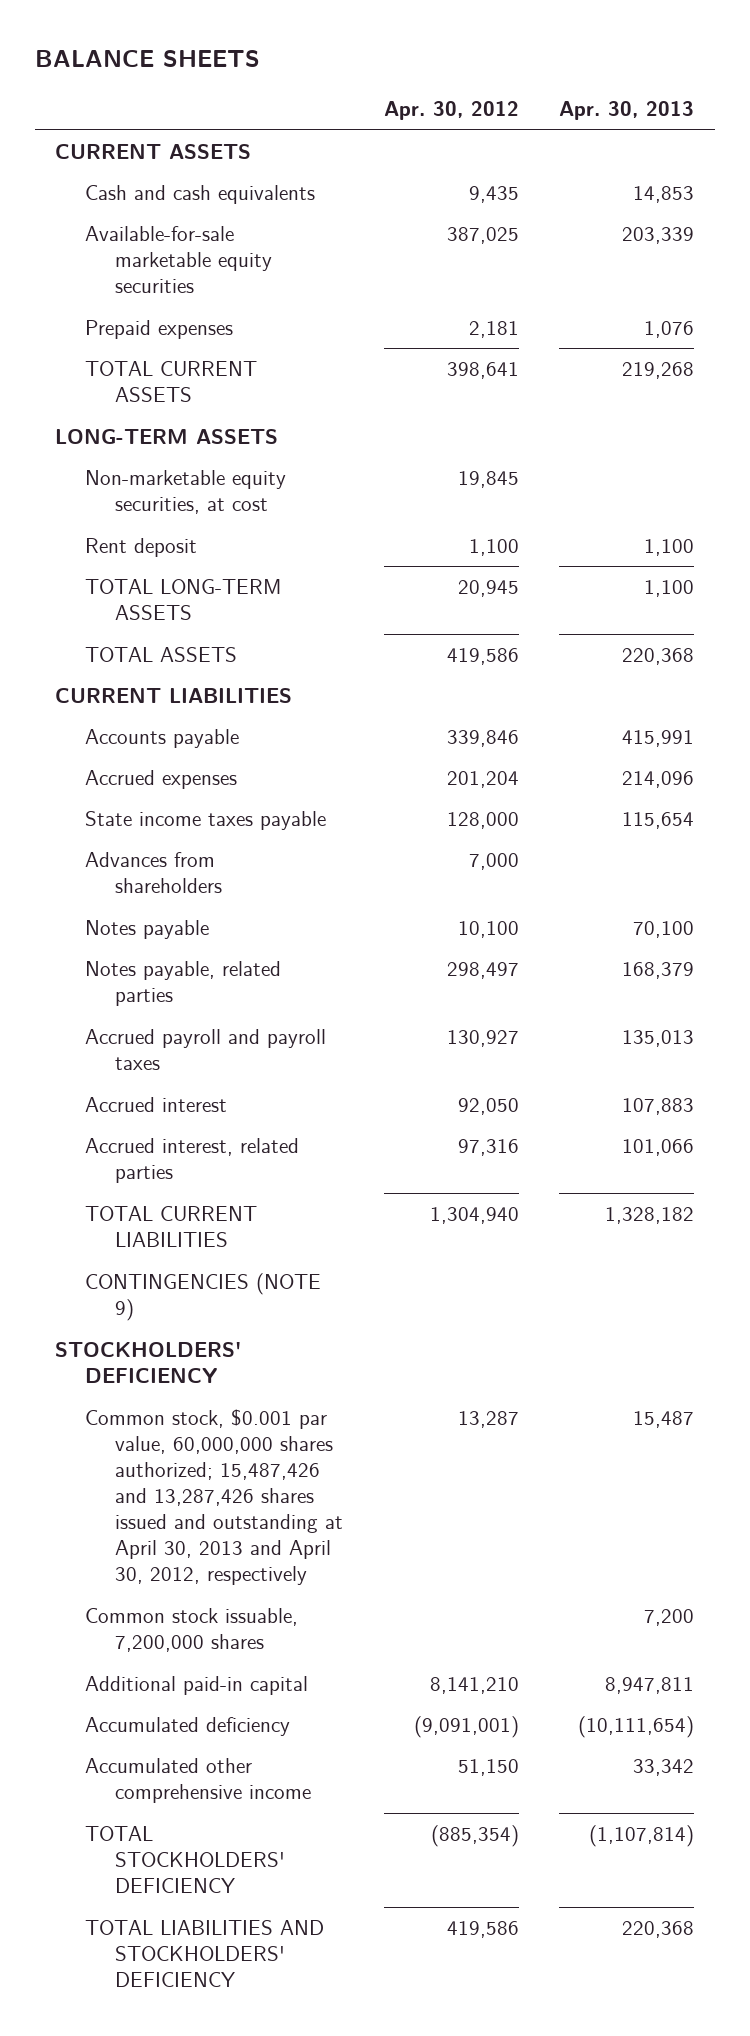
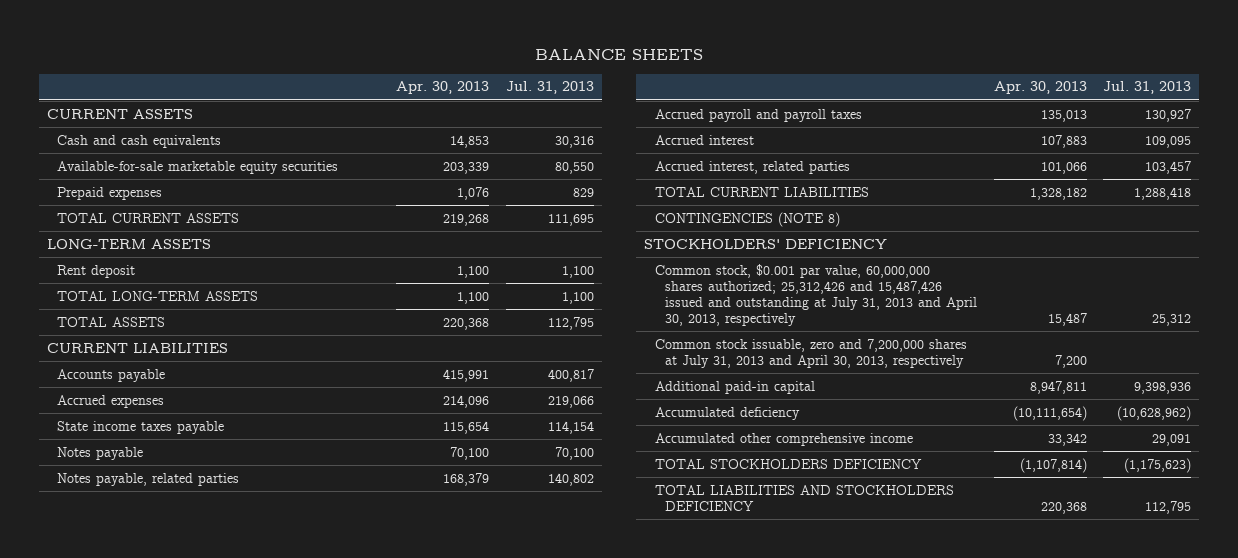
[383,101,519,121] Apr. 30, 2012 -> none
none -> [505,81,594,95] Jul. 31, 2013
[85,470,287,515] Non-marketable equity securities, at cost -> none
[85,852,222,894] Advances from shareholders -> none
[85,1273,322,1322] CONTINGENCIES (NOTE 9) -> [654,211,840,227] CONTINGENCIES (NOTE 8)
[85,1409,343,1586] Common stock, $0.001 par value, 60,000,000 shares authorized; 15,487,426 and 13,287,426 shares issued and outstanding at April 30, 2013 and April 30, 2012, respectively -> [654,263,978,327] Common stock, $0.001 par value, 60,000,000 shares authorized; 25,312,426 and 15,487,426 issued and outstanding at July 31, 2013 and April 30, 2013, respectively
[85,1608,299,1653] Common stock issuable, 7,200,000 shares -> [654,338,967,368] Common stock issuable, zero and 7,200,000 shares at July 31, 2013 and April 30, 2013, respectively
[85,1826,285,1894] TOTAL STOCKHOLDERS' DEFICIENCY -> [654,458,922,469] TOTAL STOCKHOLDERS DEFICIENCY
[85,1920,325,1988] TOTAL LIABILITIES AND STOCKHOLDERS' DEFICIENCY -> [654,484,954,511] TOTAL LIABILITIES AND STOCKHOLDERS DEFICIENCY

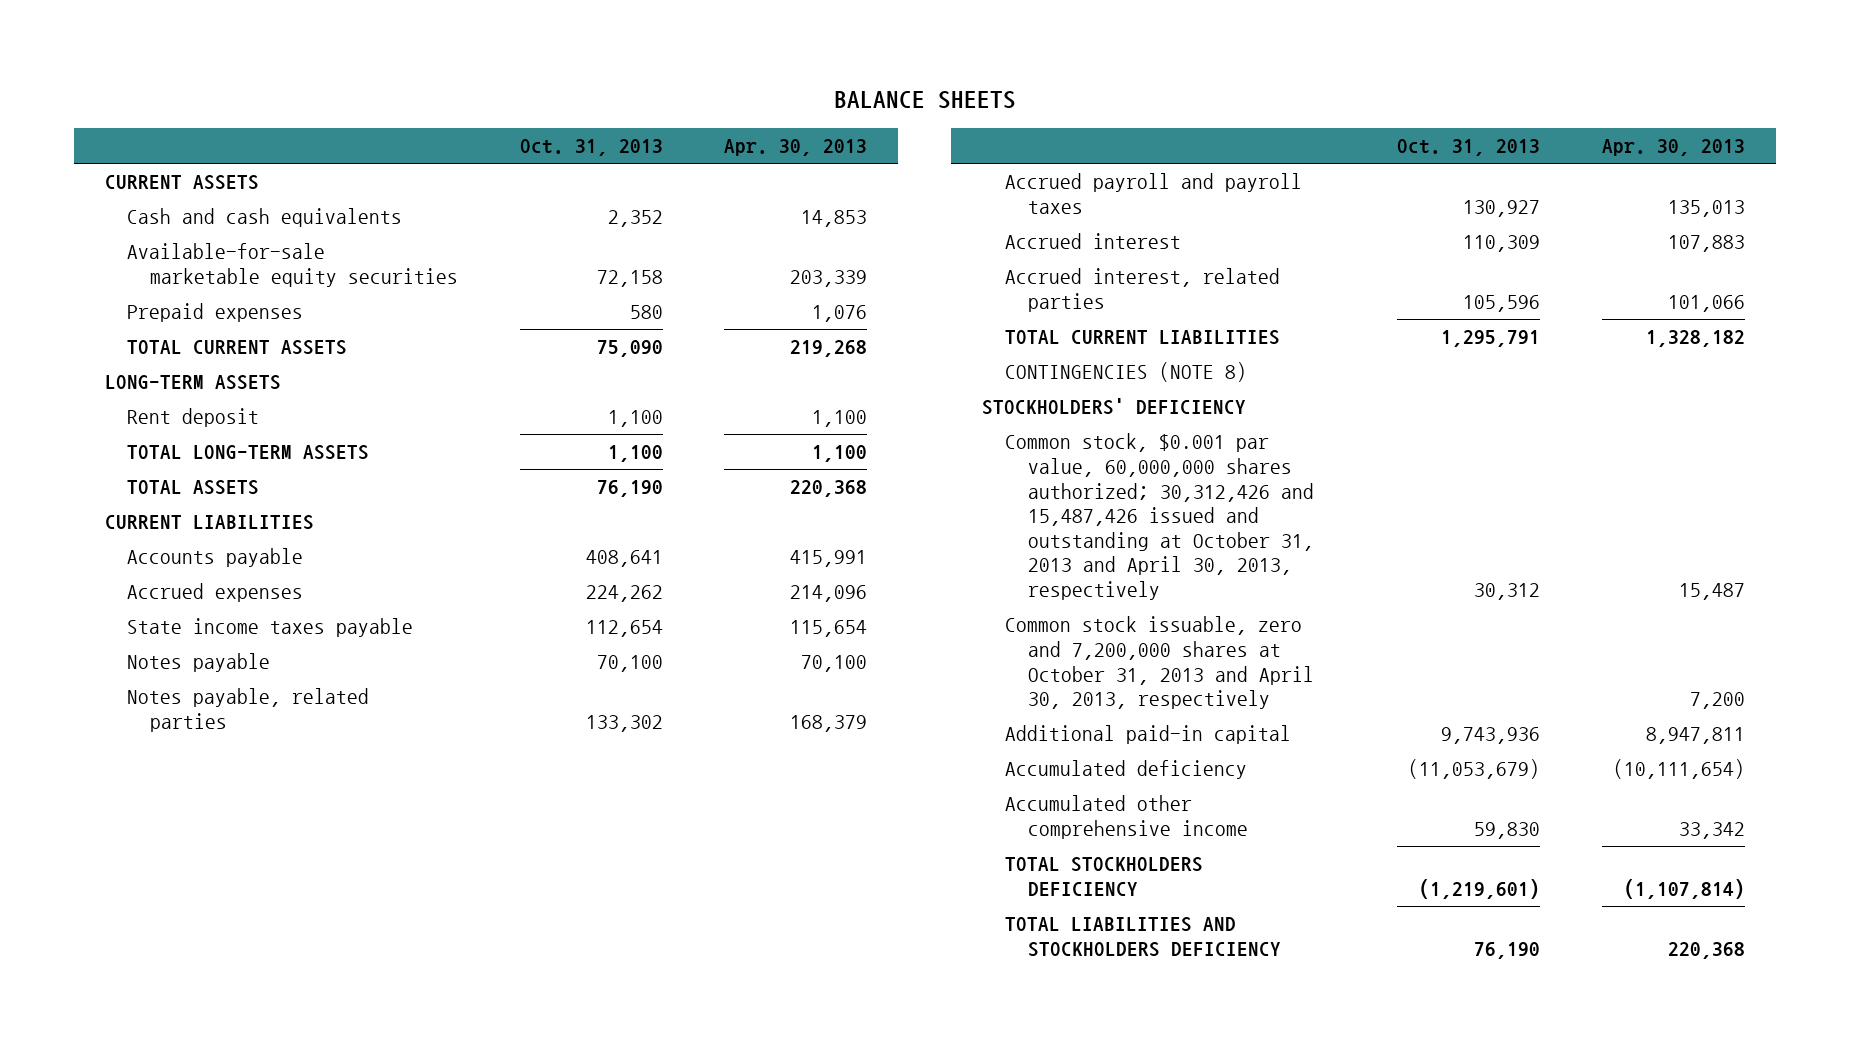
[505,81,594,95] Jul. 31, 2013 -> none
none -> [519,139,663,157] Oct. 31, 2013
[654,263,978,327] Common stock, $0.001 par value, 60,000,000 shares authorized; 25,312,426 and 15,487,426 issued and outstanding at July 31, 2013 and April 30, 2013, respectively -> [1004,433,1314,601] Common stock, $0.001 par value, 60,000,000 shares authorized; 30,312,426 and 15,487,426 issued and outstanding at October 31, 2013 and April 30, 2013, respectively
[654,338,967,368] Common stock issuable, zero and 7,200,000 shares at July 31, 2013 and April 30, 2013, respectively -> [1004,616,1314,710] Common stock issuable, zero and 7,200,000 shares at October 31, 2013 and April 30, 2013, respectively

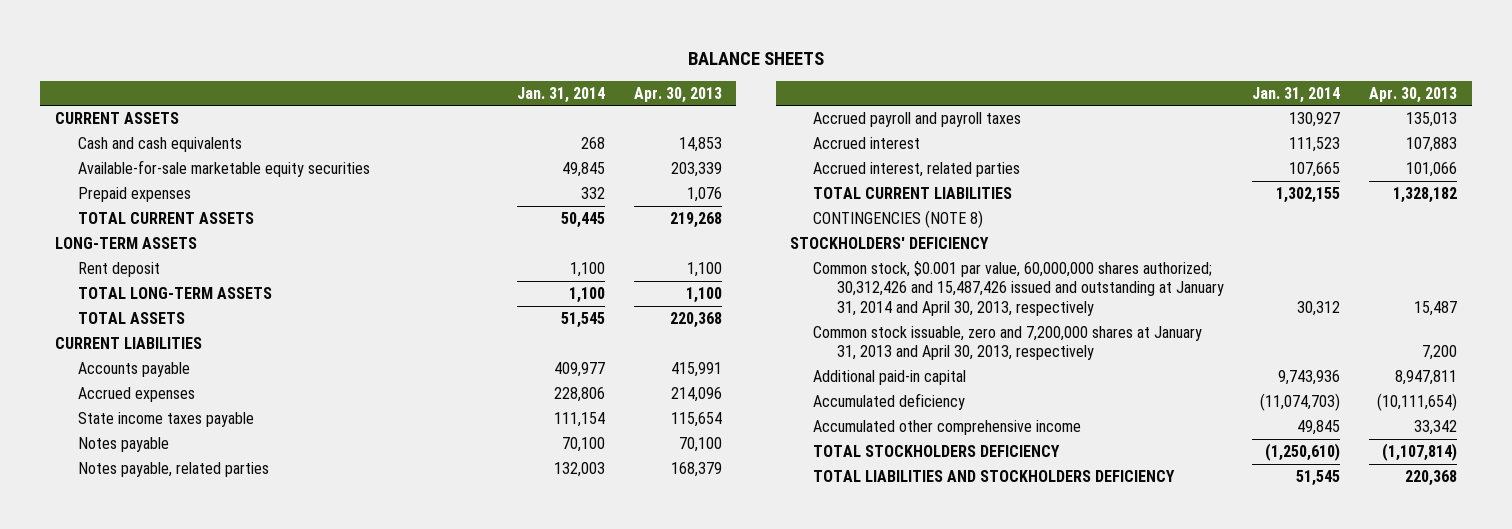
[519,139,663,157] Oct. 31, 2013 -> none
none -> [516,86,605,103] Jan. 31, 2014
[1004,433,1314,601] Common stock, $0.001 par value, 60,000,000 shares authorized; 30,312,426 and 15,487,426 issued and outstanding at October 31, 2013 and April 30, 2013, respectively -> [813,260,1224,316] Common stock, $0.001 par value, 60,000,000 shares authorized; 30,312,426 and 15,487,426 issued and outstanding at January 31, 2014 and April 30, 2013, respectively
[1004,616,1314,710] Common stock issuable, zero and 7,200,000 shares at October 31, 2013 and April 30, 2013, respectively -> [813,325,1203,361] Common stock issuable, zero and 7,200,000 shares at January 31, 2013 and April 30, 2013, respectively

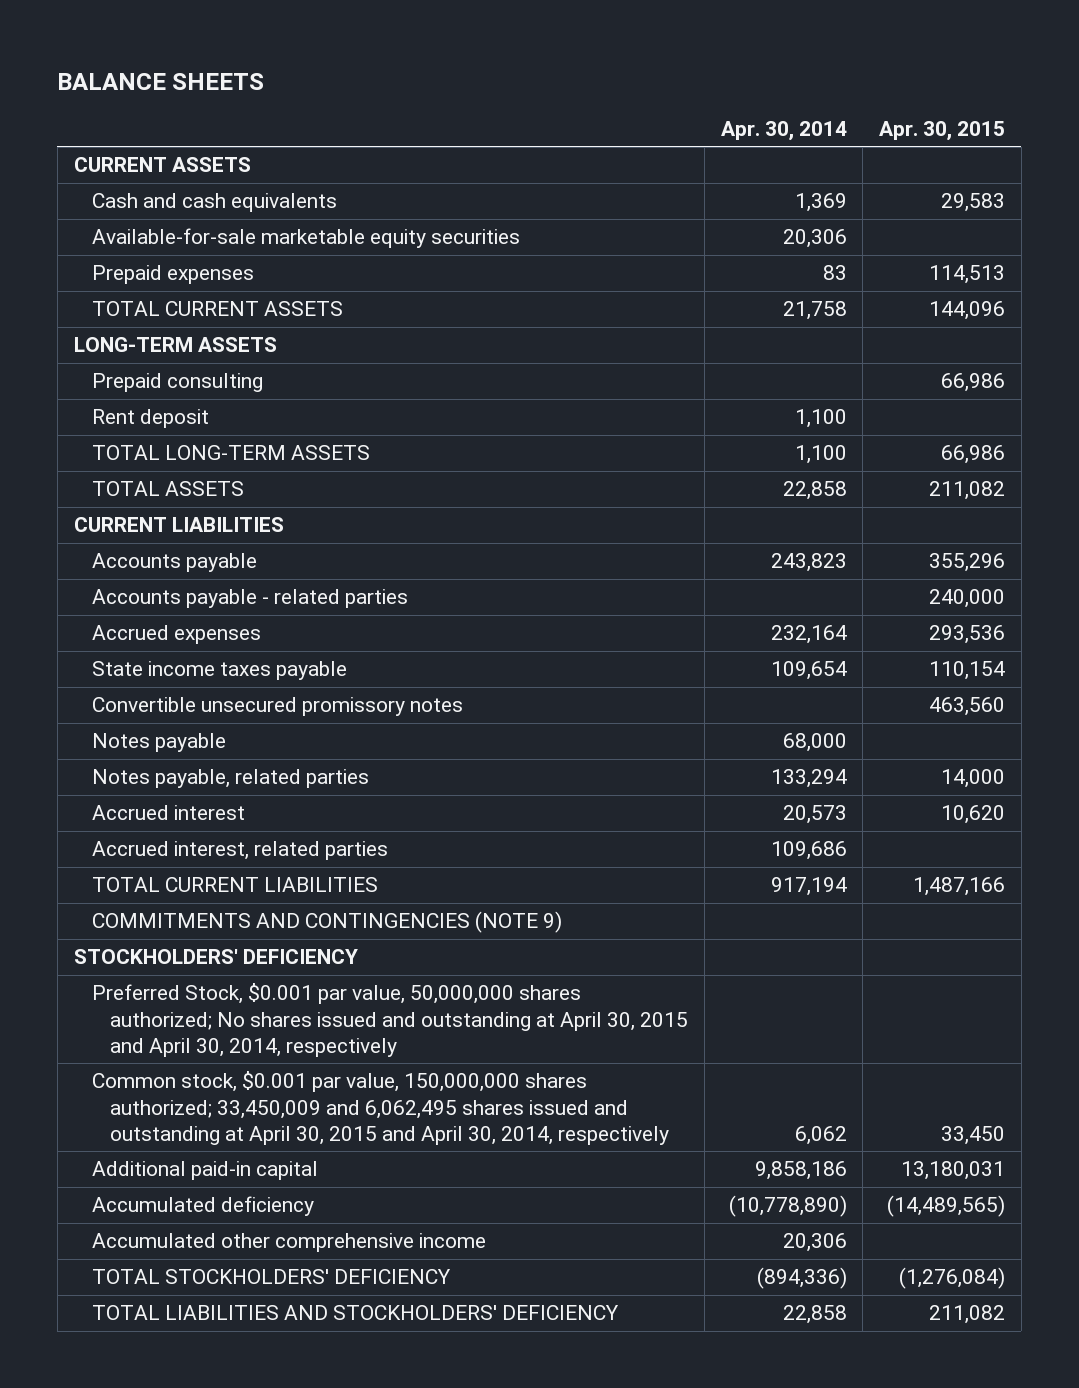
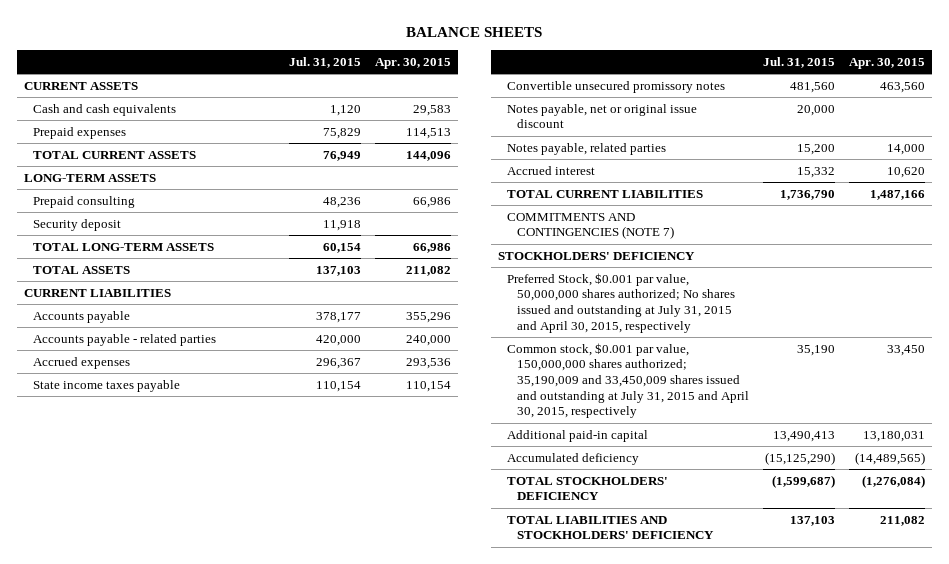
[720,121,847,142] Apr. 30, 2014 -> none
none -> [289,56,362,68] Jul. 31, 2015
[91,228,520,249] Available-for-sale marketable equity securities -> none
[91,409,209,429] Rent deposit -> [33,218,122,231] Security deposit
[91,733,226,753] Notes payable -> [507,103,698,129] Notes payable, net or original issue discount
[91,841,388,861] Accrued interest, related parties -> none
[91,911,562,934] COMMITMENTS AND CONTINGENCIES (NOTE 9) -> [507,212,675,240] COMMITMENTS AND CONTINGENCIES (NOTE 7)
[91,983,689,1058] Preferred Stock, $0.001 par value, 50,000,000 shares authorized; No shares issued and outstanding at April 30, 2015 and April 30, 2014, respectively -> [507,272,736,333] Preferred Stock, $0.001 par value, 50,000,000 shares authorized; No shares issued and outstanding at July 31, 2015 and April 30, 2015, respectively
[91,1071,670,1146] Common stock, $0.001 par value, 150,000,000 shares authorized; 33,450,009 and 6,062,495 shares issued and outstanding at April 30, 2015 and April 30, 2014, respectively -> [507,342,750,419] Common stock, $0.001 par value, 150,000,000 shares authorized; 35,190,009 and 33,450,009 shares issued and outstanding at July 31, 2015 and April 30, 2015, respectively
[91,1233,486,1253] Accumulated other comprehensive income -> none

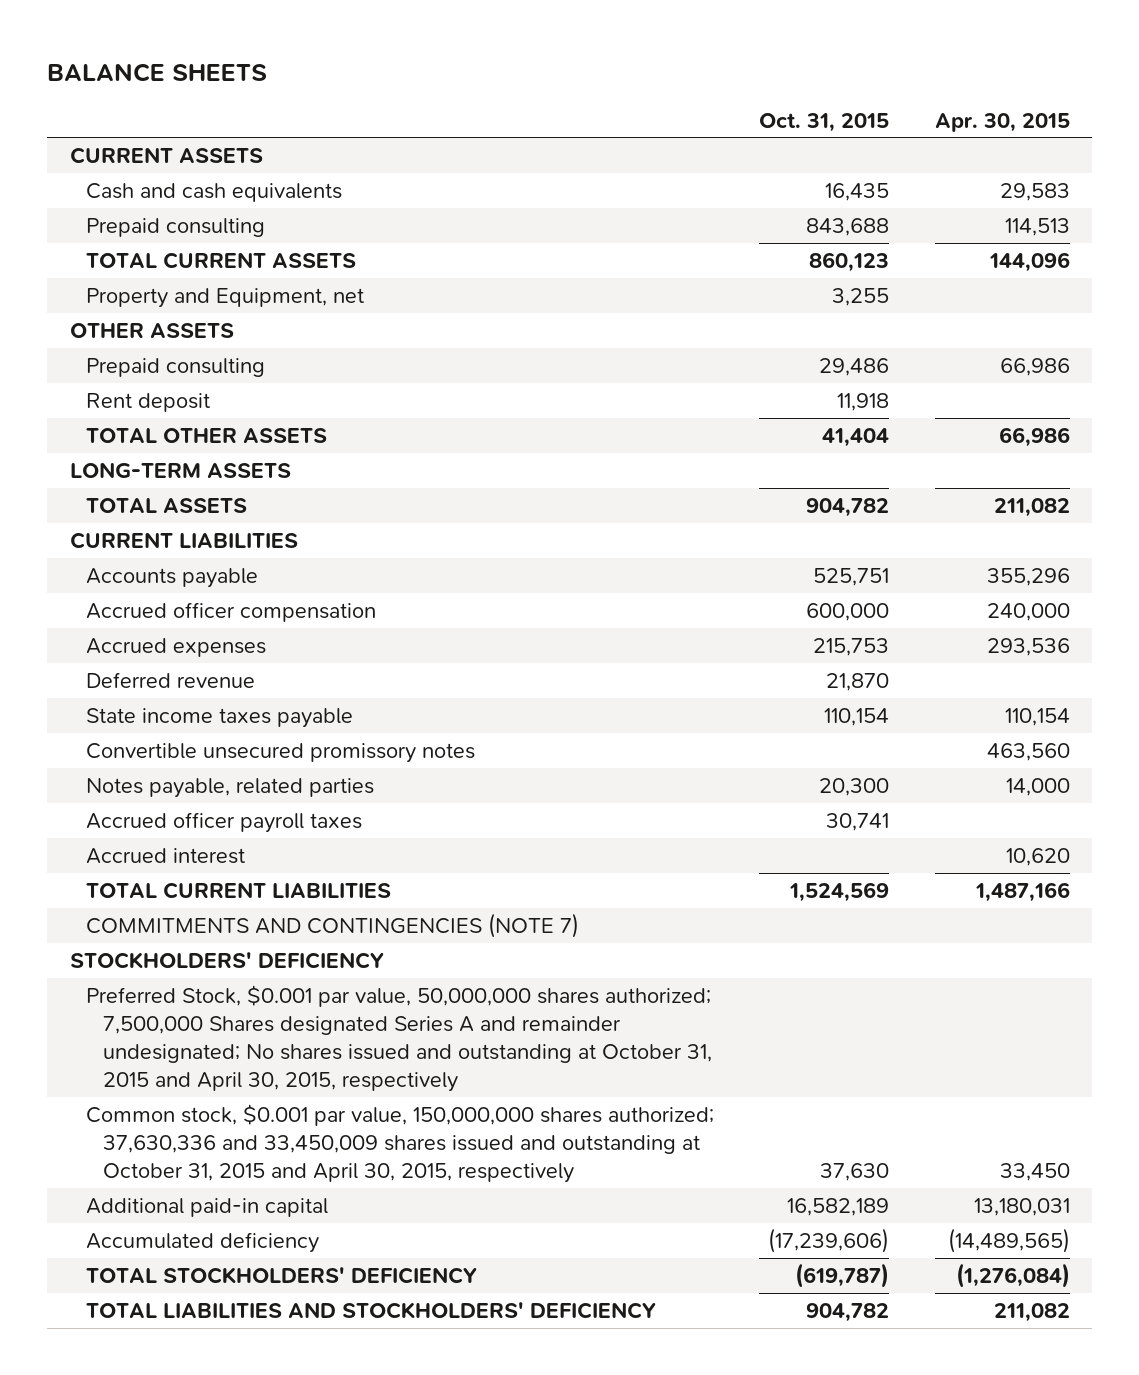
[289,56,362,68] Jul. 31, 2015 -> none
none -> [759,112,890,132] Oct. 31, 2015
[33,126,127,139] Prepaid expenses -> [86,217,266,237] Prepaid consulting
none -> [86,287,365,308] Property and Equipment, net
none -> [69,322,234,338] OTHER ASSETS
[33,218,122,231] Security deposit -> [86,392,211,412] Rent deposit
[33,242,215,251] TOTAL LONG-TERM ASSETS -> [86,427,328,443] TOTAL OTHER ASSETS
[23,173,156,182] LONG-TERM ASSETS -> [69,461,291,478] LONG-TERM ASSETS
[33,333,217,346] Accounts payable - related parties -> none
none -> [86,601,377,622] Accrued officer compensation
none -> [86,671,256,688] Deferred revenue
[507,103,698,129] Notes payable, net or original issue discount -> none
none -> [86,811,363,833] Accrued officer payroll taxes
[507,272,736,333] Preferred Stock, $0.001 par value, 50,000,000 shares authorized; No shares issued and outstanding at July 31, 2015 and April 30, 2015, respectively -> [86,984,713,1093] Preferred Stock, $0.001 par value, 50,000,000 shares authorized; 7,500,000 Shares designated Series A and remainder undesignated; No shares issued and outstanding at October 31, 2015 and April 30, 2015, respectively
[507,342,750,419] Common stock, $0.001 par value, 150,000,000 shares authorized; 35,190,009 and 33,450,009 shares issued and outstanding at July 31, 2015 and April 30, 2015, respectively -> [86,1103,715,1184] Common stock, $0.001 par value, 150,000,000 shares authorized; 37,630,336 and 33,450,009 shares issued and outstanding at October 31, 2015 and April 30, 2015, respectively

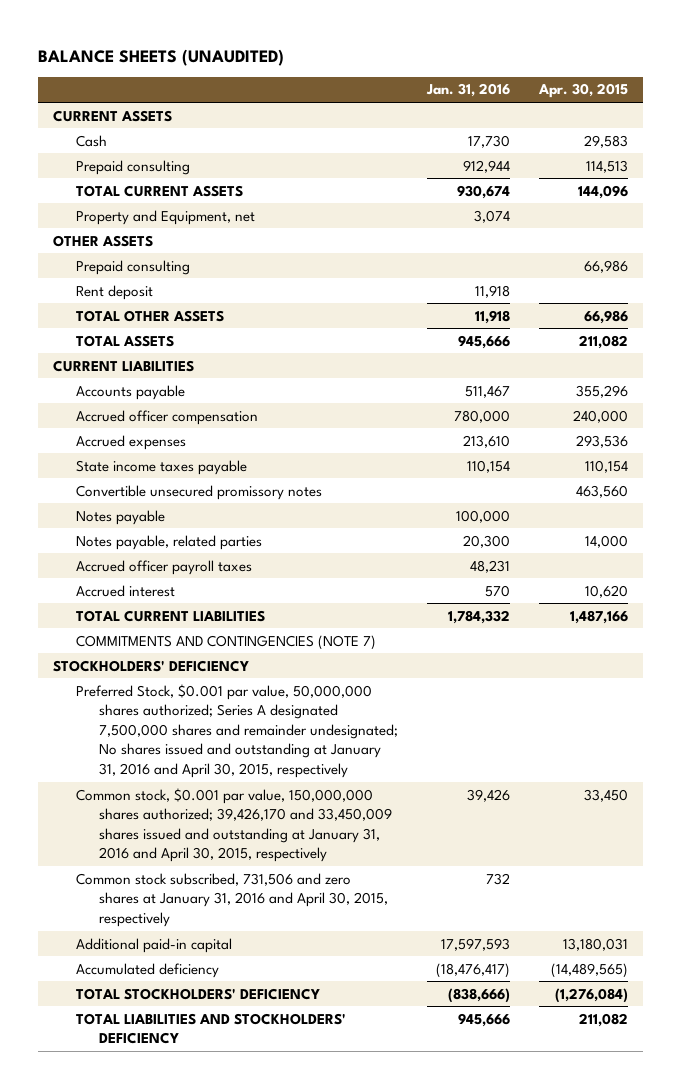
[46,62,267,82] BALANCE SHEETS -> [38,48,285,66] BALANCE SHEETS (UNAUDITED)
[759,112,890,132] Oct. 31, 2015 -> none
none -> [425,83,510,98] Jan. 31, 2016
[86,182,343,202] Cash and cash equivalents -> [75,134,107,147] Cash
[69,461,291,478] LONG-TERM ASSETS -> none
[86,671,256,688] Deferred revenue -> none
none -> [75,509,165,525] Notes payable
[86,984,713,1093] Preferred Stock, $0.001 par value, 50,000,000 shares authorized; 7,500,000 Shares designated Series A and remainder undesignated; No shares issued and outstanding at October 31, 2015 and April 30, 2015, respectively -> [75,683,398,778] Preferred Stock, $0.001 par value, 50,000,000 shares authorized; Series A designated 7,500,000 shares and remainder undesignated; No shares issued and outstanding at January 31, 2016 and April 30, 2015, respectively
[86,1103,715,1184] Common stock, $0.001 par value, 150,000,000 shares authorized; 37,630,336 and 33,450,009 shares issued and outstanding at October 31, 2015 and April 30, 2015, respectively -> [75,787,392,863] Common stock, $0.001 par value, 150,000,000 shares authorized; 39,426,170 and 33,450,009 shares issued and outstanding at January 31, 2016 and April 30, 2015, respectively
none -> [75,872,388,927] Common stock subscribed, 731,506 and zero shares at January 31, 2016 and April 30, 2015, respectively

